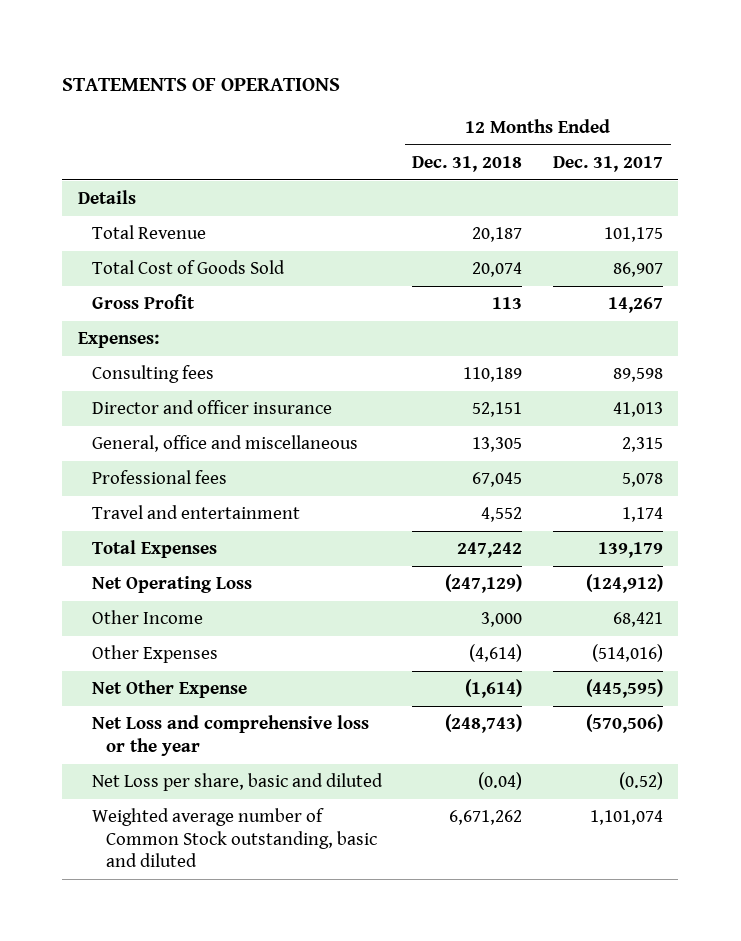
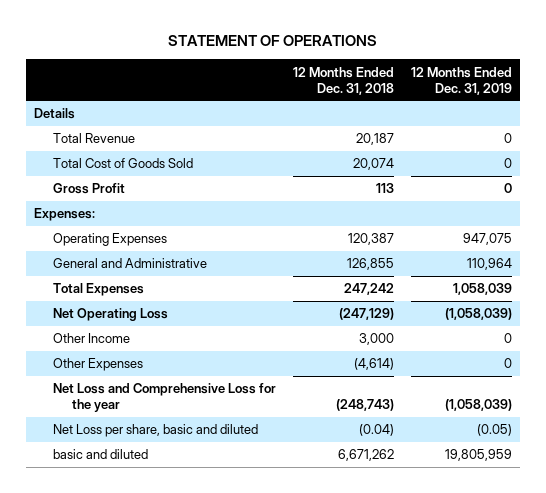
[62,77,341,91] STATEMENTS OF OPERATIONS -> [167,35,377,47] STATEMENT OF OPERATIONS
[553,155,664,172] Dec. 31, 2017 -> none
none -> [410,66,512,95] 12 Months Ended Dec. 31, 2019
[91,365,214,384] Consulting fees -> none
[91,400,332,415] Director and officer insurance -> none
[91,470,227,485] Professional fees -> none
[91,505,300,520] Travel and entertainment -> none
none -> [53,233,168,247] Operating Expenses
[91,435,358,453] General, office and miscellaneous -> [53,258,208,269] General and Administrative
[472,437,523,453] 13,305 -> [346,258,394,271] 126,855
[91,680,247,699] Net Other Expense -> none
[91,715,369,756] Net Loss and comprehensive loss or the year -> [53,383,277,413] Net Loss and Comprehensive Loss for the year
[91,808,377,868] Weighted average number of Common Stock outstanding, basic and diluted -> [53,449,149,460] basic and diluted

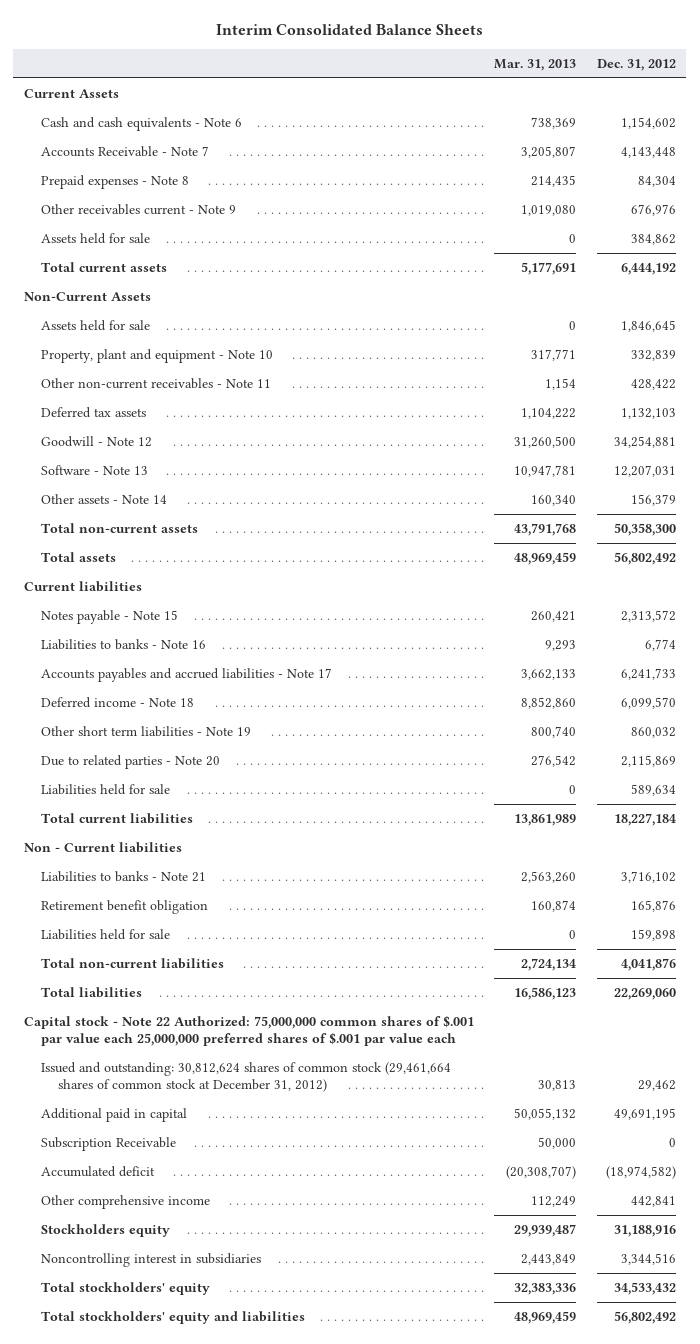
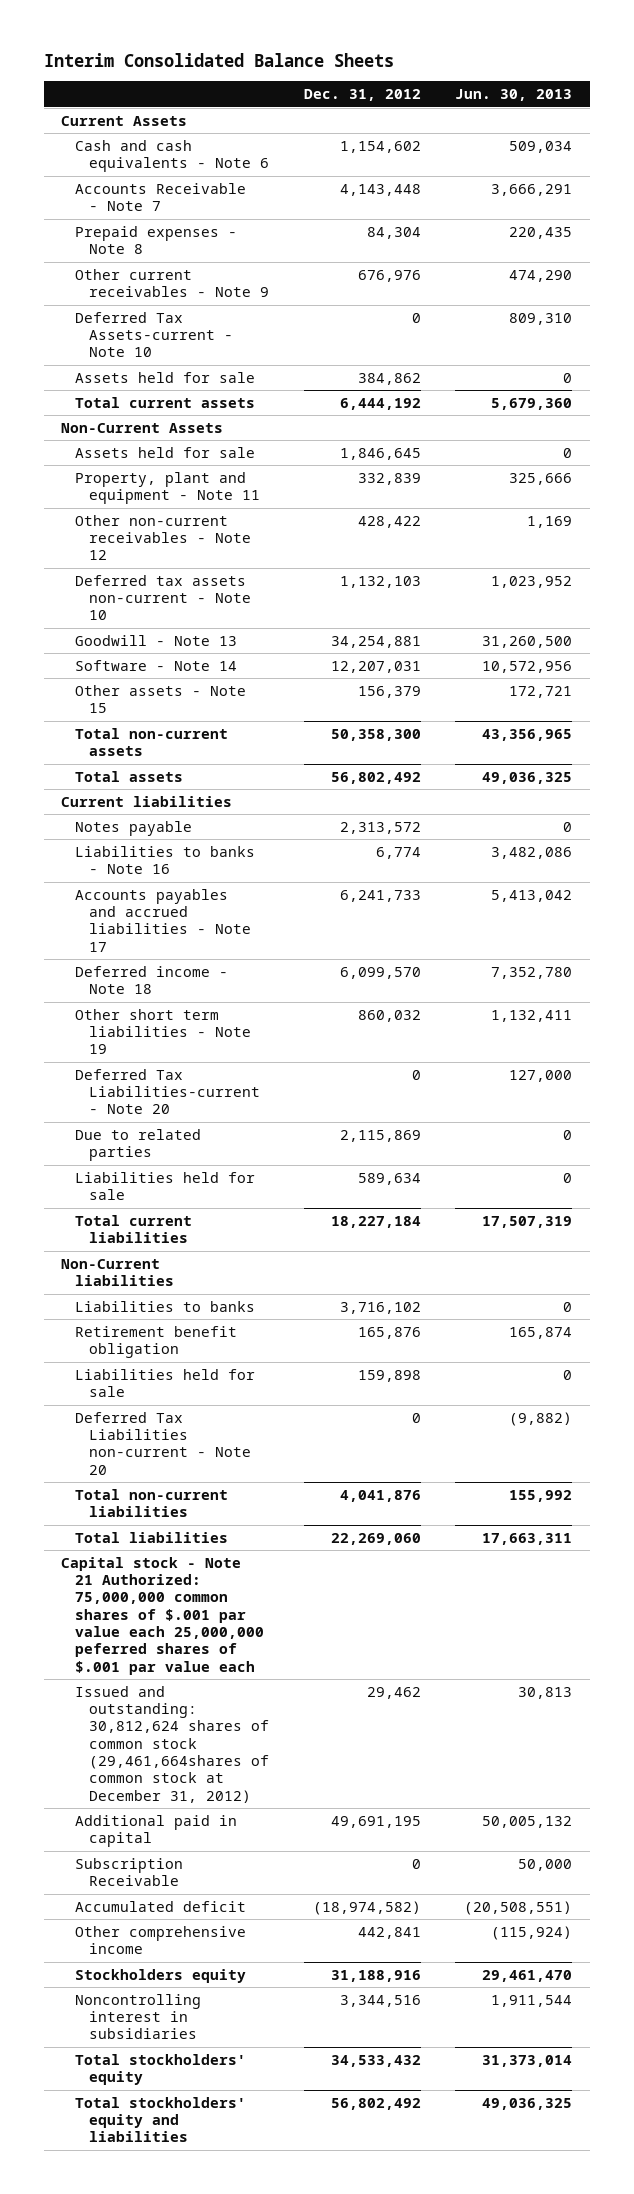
[494,59,577,72] Mar. 31, 2013 -> none
none -> [455,89,573,102] Jun. 30, 2013
[41,203,237,215] Other receivables current - Note 9 -> [75,268,270,298] Other current receivables - Note 9
none -> [75,311,234,358] Deferred Tax Assets-current - Note 10
[41,348,274,363] Property, plant and equipment - Note 10 -> [75,471,261,505] Property, plant and equipment - Note 11
[41,377,272,389] Other non-current receivables - Note 11 -> [75,514,252,561] Other non-current receivables - Note 12
[41,406,147,418] Deferred tax assets -> [75,574,252,621] Deferred tax assets non-current - Note 10
[41,435,153,447] Goodwill - Note 12 -> [75,634,238,646] Goodwill - Note 13
[41,464,149,475] Software - Note 13 -> [75,659,238,671] Software - Note 14
[41,493,168,504] Other assets - Note 14 -> [75,684,247,714] Other assets - Note 15
[41,609,179,624] Notes payable - Note 15 -> [75,820,193,836] Notes payable
none -> [75,1068,261,1115] Deferred Tax Liabilities-current - Note 20
[41,754,221,769] Due to related parties - Note 20 -> [75,1128,202,1162] Due to related parties
[23,841,182,853] Non - Current liabilities -> [61,1258,175,1287] Non-Current liabilities
[41,870,207,882] Liabilities to banks - Note 21 -> [75,1300,256,1312] Liabilities to banks
none -> [75,1411,252,1475] Deferred Tax Liabilities non-current - Note 20
[23,1014,474,1047] Capital stock - Note 22 Authorized: 75,000,000 common shares of $.001 par value each 25,000,000 preferred shares of $.001 par value each -> [61,1556,265,1675] Capital stock - Note 21 Authorized: 75,000,000 common shares of $.001 par value each 25,000,000 peferred shares of $.001 par value each
[41,1061,452,1093] Issued and outstanding: 30,812,624 shares of common stock (29,461,664 shares of common stock at December 31, 2012) -> [75,1685,270,1803] Issued and outstanding: 30,812,624 shares of common stock (29,461,664shares of common stock at December 31, 2012)

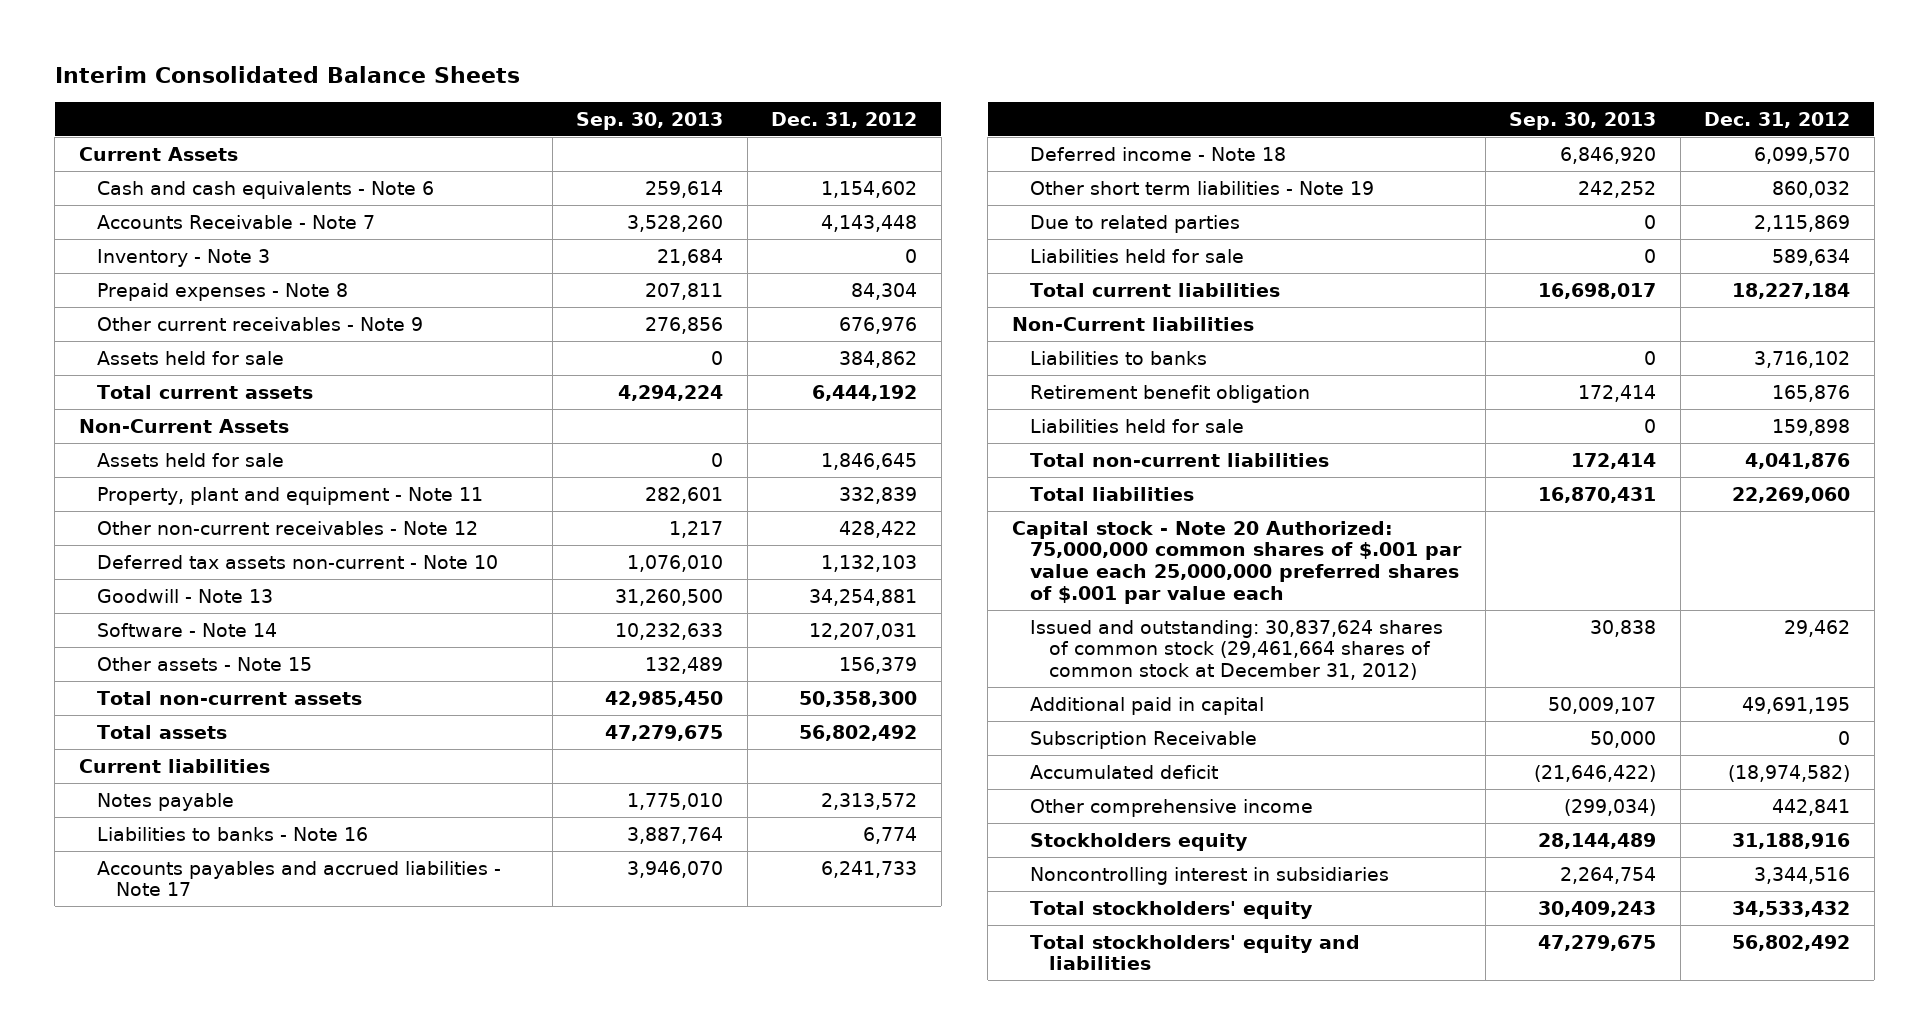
[455,89,573,102] Jun. 30, 2013 -> none
none -> [576,111,724,130] Sep. 30, 2013
none -> [97,248,271,267] Inventory - Note 3
[75,311,234,358] Deferred Tax Assets-current - Note 10 -> none
[75,1068,261,1115] Deferred Tax Liabilities-current - Note 20 -> none
[75,1411,252,1475] Deferred Tax Liabilities non-current - Note 20 -> none
[61,1556,265,1675] Capital stock - Note 21 Authorized: 75,000,000 common shares of $.001 par value each 25,000,000 peferred shares of $.001 par value each -> [1011,520,1463,605] Capital stock - Note 20 Authorized: 75,000,000 common shares of $.001 par value each 25,000,000 preferred shares of $.001 par value each
[75,1685,270,1803] Issued and outstanding: 30,812,624 shares of common stock (29,461,664shares of common stock at December 31, 2012) -> [1030,619,1444,681] Issued and outstanding: 30,837,624 shares of common stock (29,461,664 shares of common stock at December 31, 2012)

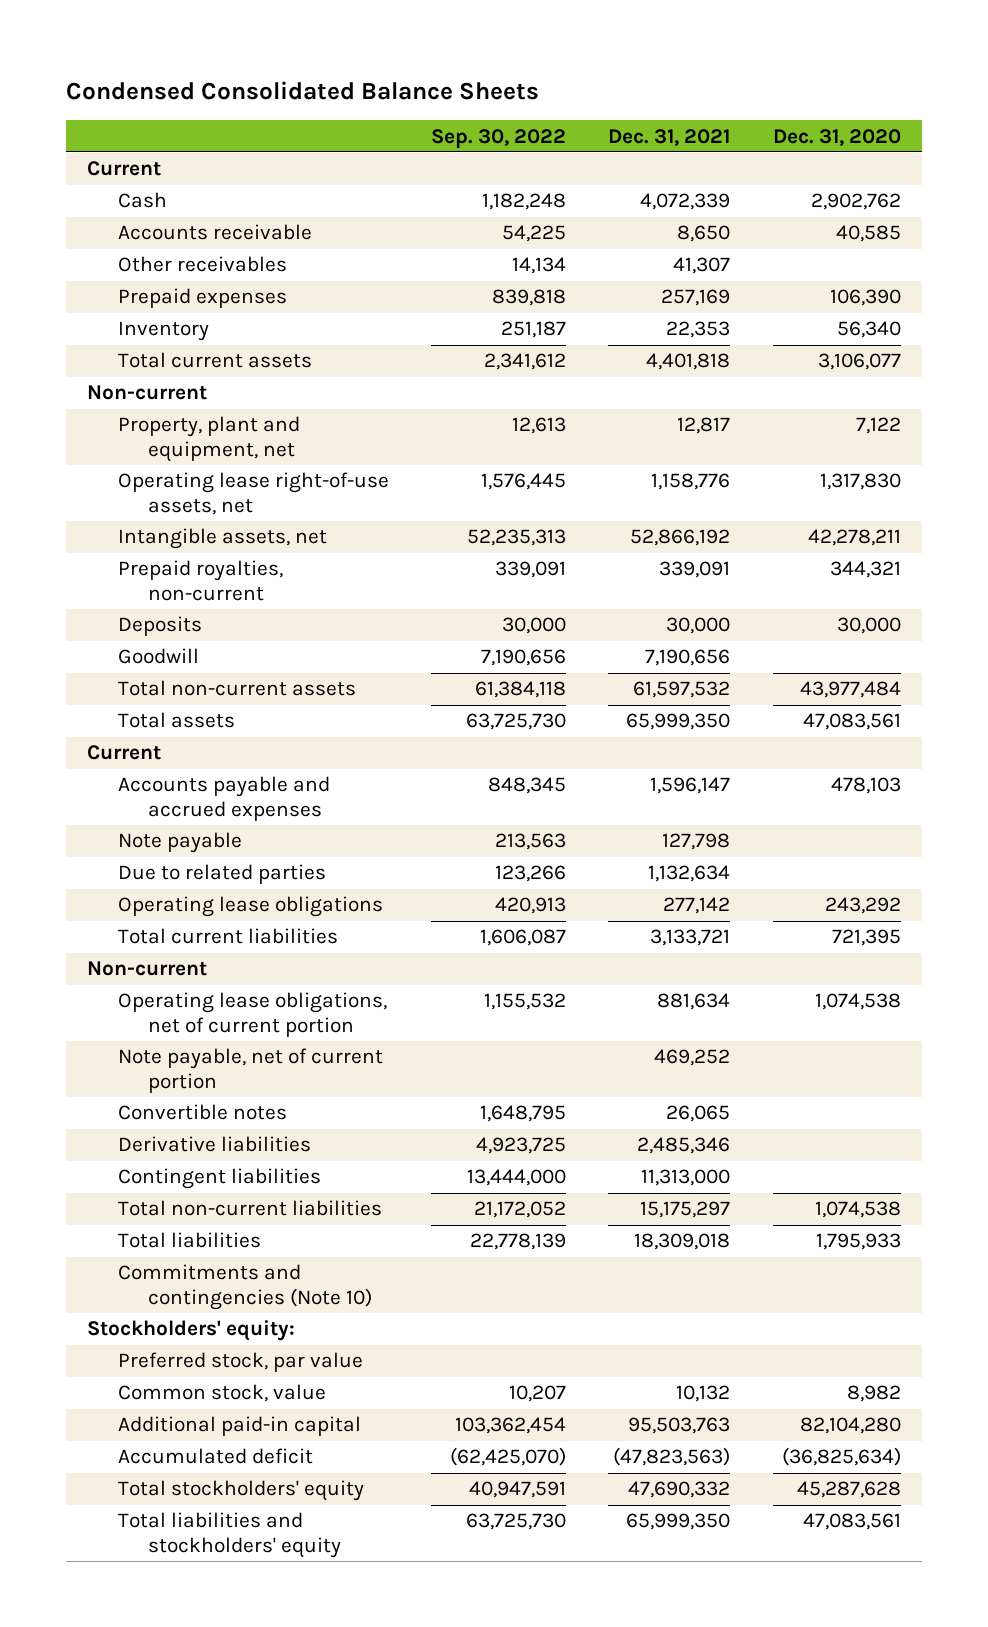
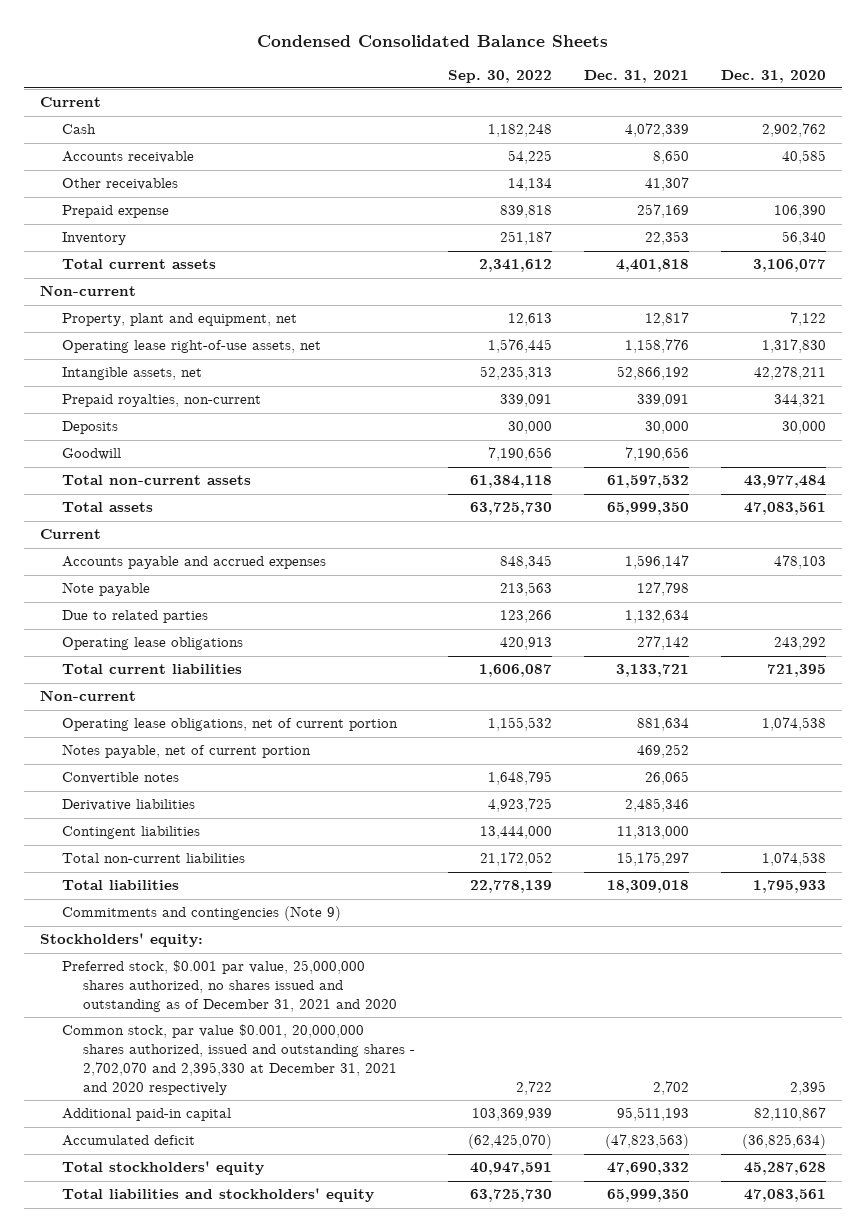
[117,288,287,309] Prepaid expenses -> [61,205,169,219] Prepaid expense
[117,1048,383,1094] Note payable, net of current portion -> [61,744,311,759] Notes payable, net of current portion
[117,1264,373,1311] Commitments and contingencies (Note 10) -> [61,906,341,922] Commitments and contingencies (Note 9)
[117,1384,326,1403] Common stock, value -> none
[117,1352,363,1373] Preferred stock, par value -> [61,960,398,1012] Preferred stock, $0.001 par value, 25,000,000 shares authorized, no shares issued and outstanding as of December 31, 2021 and 2020
none -> [61,1024,416,1095] Common stock, par value $0.001, 20,000,000 shares authorized, issued and outstanding shares - 2,702,070 and 2,395,330 at December 31, 2021 and 2020 respectively
[455,1417,567,1435] 103,362,454 -> [471,1108,552,1122] 103,369,939
[628,1417,731,1435] 95,503,763 -> [616,1107,689,1122] 95,511,193
[799,1417,901,1435] 82,104,280 -> [754,1107,827,1122] 82,110,867

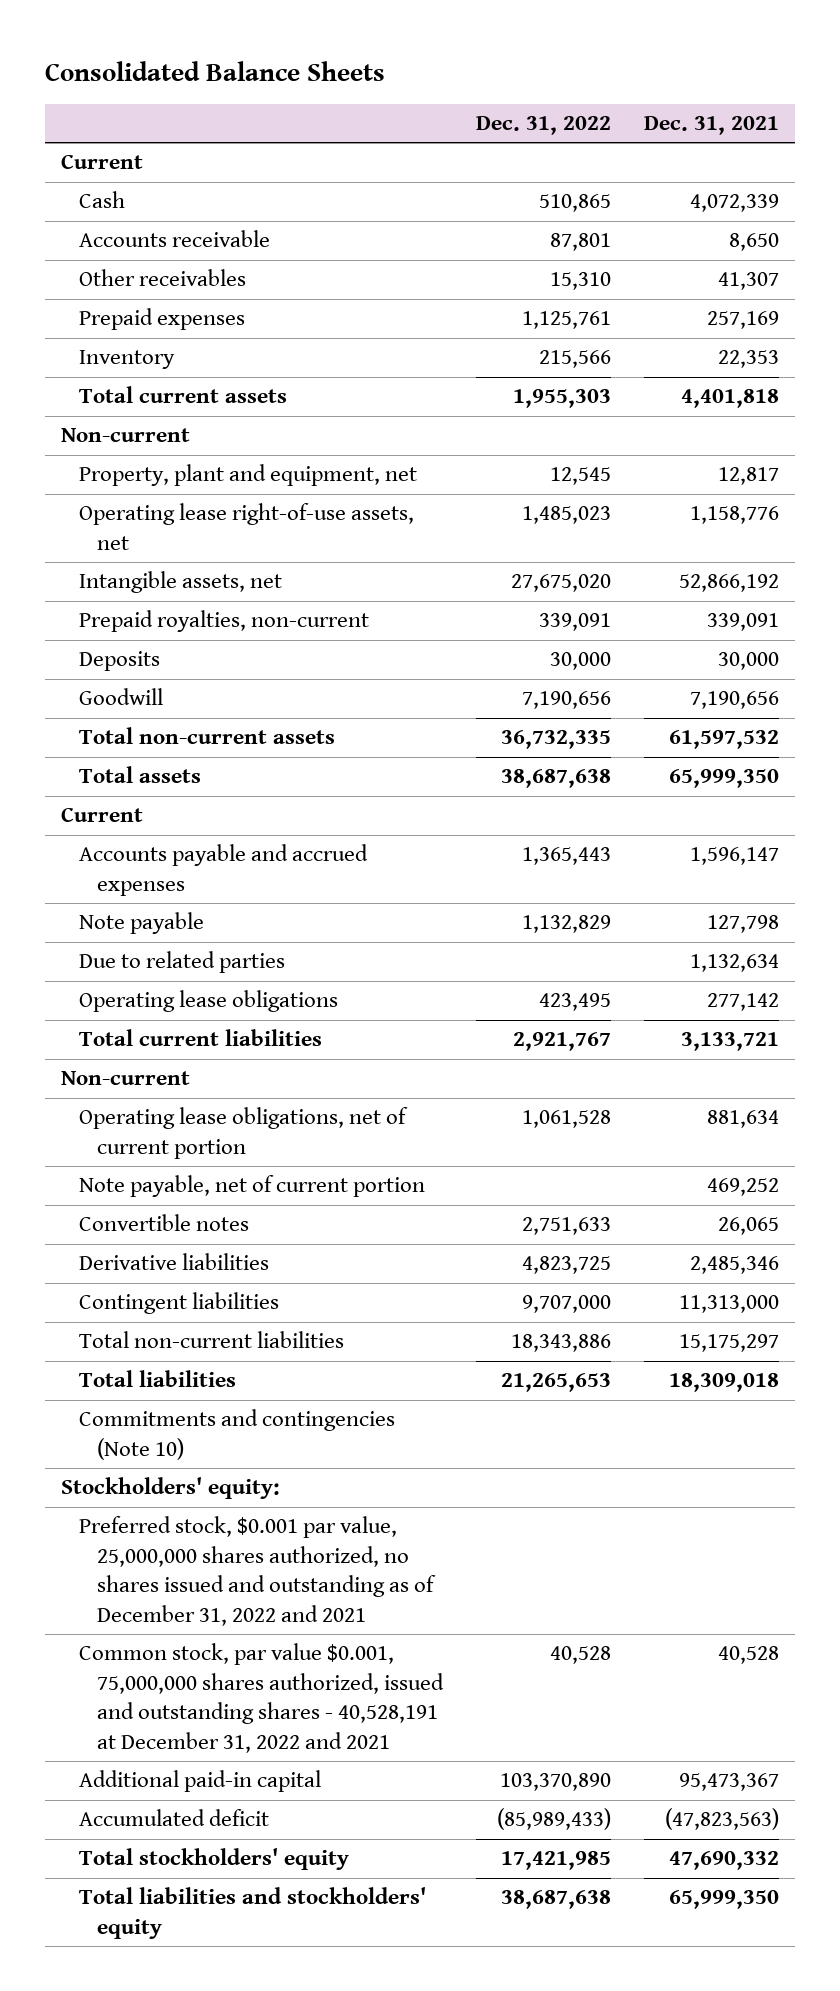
[257,34,609,47] Condensed Consolidated Balance Sheets -> [44,60,385,81] Consolidated Balance Sheets
[447,69,552,83] Sep. 30, 2022 -> none
[721,69,827,83] Dec. 31, 2020 -> none
none -> [475,116,611,136] Dec. 31, 2022
[61,205,169,219] Prepaid expense -> [79,308,246,331] Prepaid expenses
[61,744,311,759] Notes payable, net of current portion -> [79,1175,426,1198] Note payable, net of current portion
[61,906,341,922] Commitments and contingencies (Note 9) -> [79,1409,396,1460] Commitments and contingencies (Note 10)
[61,960,398,1012] Preferred stock, $0.001 par value, 25,000,000 shares authorized, no shares issued and outstanding as of December 31, 2021 and 2020 -> [79,1516,436,1626] Preferred stock, $0.001 par value, 25,000,000 shares authorized, no shares issued and outstanding as of December 31, 2022 and 2021
[61,1024,416,1095] Common stock, par value $0.001, 20,000,000 shares authorized, issued and outstanding shares - 2,702,070 and 2,395,330 at December 31, 2021 and 2020 respectively -> [79,1643,444,1753] Common stock, par value $0.001, 75,000,000 shares authorized, issued and outstanding shares - 40,528,191 at December 31, 2022 and 2021
[652,1080,689,1095] 2,702 -> [717,1646,779,1665] 40,528
[616,1107,689,1122] 95,511,193 -> [678,1773,779,1792] 95,473,367

